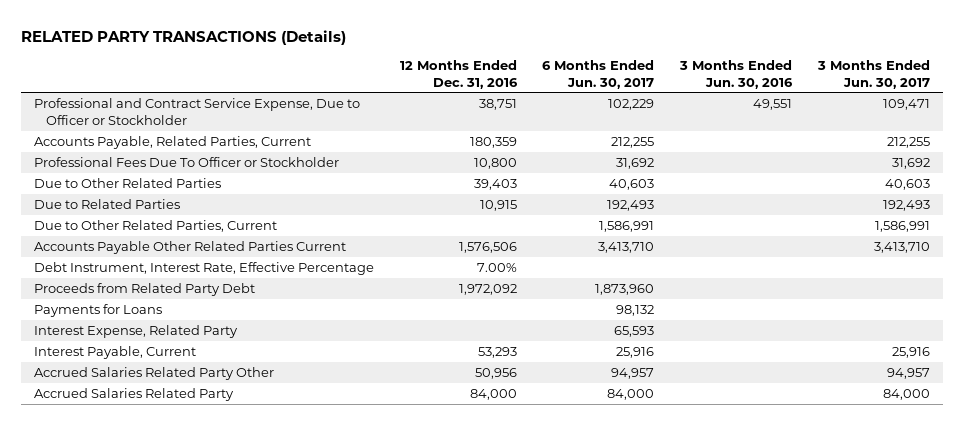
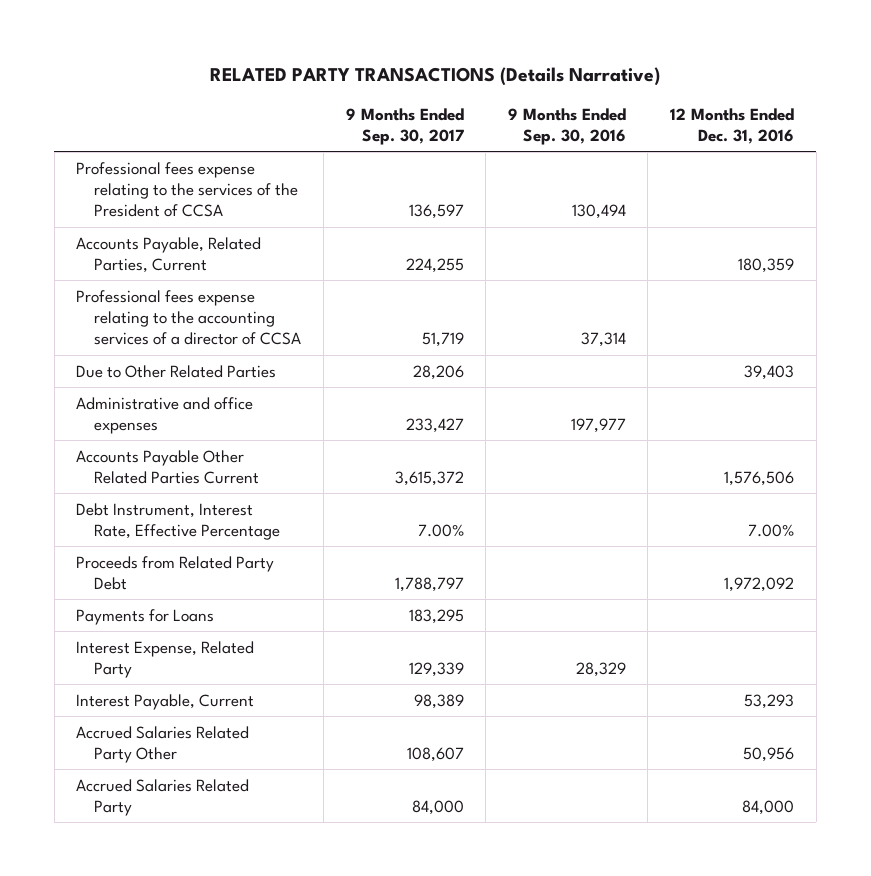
[21,29,347,45] RELATED PARTY TRANSACTIONS (Details) -> [210,66,661,86] RELATED PARTY TRANSACTIONS (Details Narrative)
[542,59,655,89] 6 Months Ended Jun. 30, 2017 -> none
[679,59,794,89] 3 Months Ended Jun. 30, 2016 -> none
[816,59,930,89] 3 Months Ended Jun. 30, 2017 -> none
none -> [345,107,464,145] 9 Months Ended Sep. 30, 2017
none -> [507,107,626,145] 9 Months Ended Sep. 30, 2016
[34,97,361,125] Professional and Contract Service Expense, Due to Officer or Stockholder -> none
none -> [76,161,299,218] Professional fees expense relating to the services of the President of CCSA
[34,156,340,167] Professional Fees Due To Officer or Stockholder -> none
none -> [76,289,302,346] Professional fees expense relating to the accounting services of a director of CCSA
[34,198,181,209] Due to Related Parties -> none
[34,219,278,232] Due to Other Related Parties, Current -> none
none -> [76,396,254,434] Administrative and office expenses

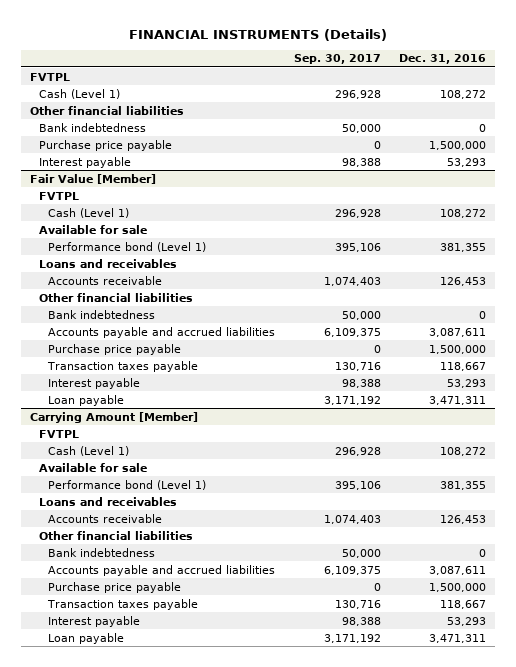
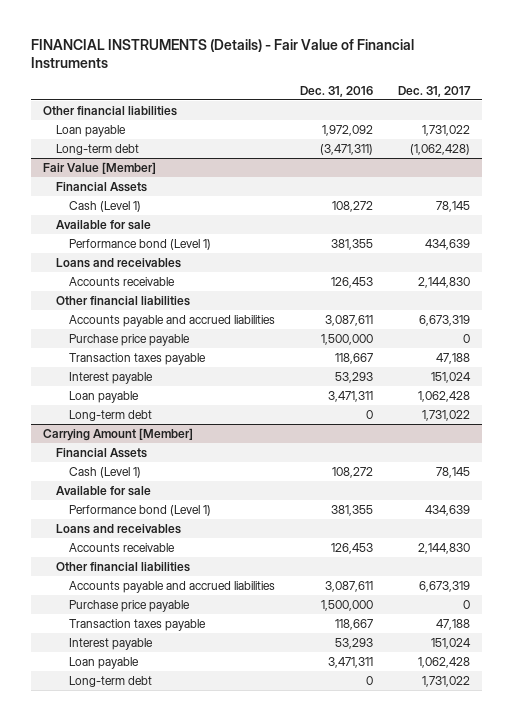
[129,28,388,41] FINANCIAL INSTRUMENTS (Details) -> [30,38,414,69] FINANCIAL INSTRUMENTS (Details) - Fair Value of Financial Instruments
[293,54,381,65] Sep. 30, 2017 -> none
none -> [397,85,471,97] Dec. 31, 2017
[30,72,71,81] FVTPL -> none
[39,88,121,99] Cash (Level 1) -> none
[39,122,147,132] Bank indebtedness -> none
[39,139,173,151] Purchase price payable -> none
[39,156,132,168] Interest payable -> none
none -> [56,125,127,138] Loan payable
none -> [56,144,140,156] Long-term debt
[39,191,80,200] FVTPL -> none
none -> [56,182,148,193] Financial Assets
[48,309,156,319] Bank indebtedness -> none
none -> [68,410,152,422] Long-term debt
[39,429,80,438] FVTPL -> none
none -> [56,448,148,459] Financial Assets
[48,547,156,557] Bank indebtedness -> none
none -> [68,676,152,688] Long-term debt

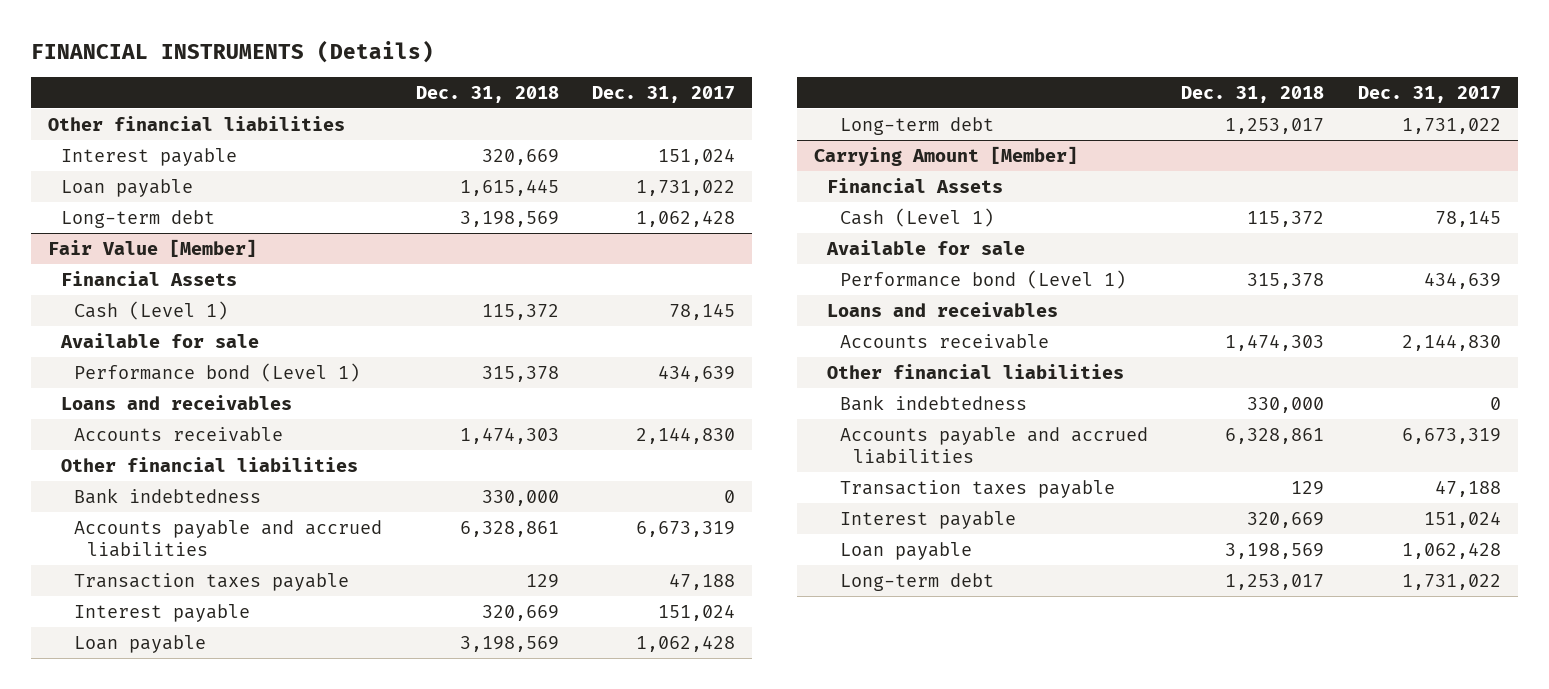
[30,38,414,69] FINANCIAL INSTRUMENTS (Details) - Fair Value of Financial Instruments -> [31,39,435,63] FINANCIAL INSTRUMENTS (Details)
[299,85,373,97] Dec. 31, 2016 -> none
none -> [415,85,559,103] Dec. 31, 2018
none -> [61,147,238,166] Interest payable
[409,144,470,156] (1,062,428) -> [636,210,736,227] 1,062,428
none -> [74,487,262,504] Bank indebtedness
[68,334,190,347] Purchase price payable -> none
none -> [839,394,1027,411] Bank indebtedness
[68,600,190,613] Purchase price payable -> none

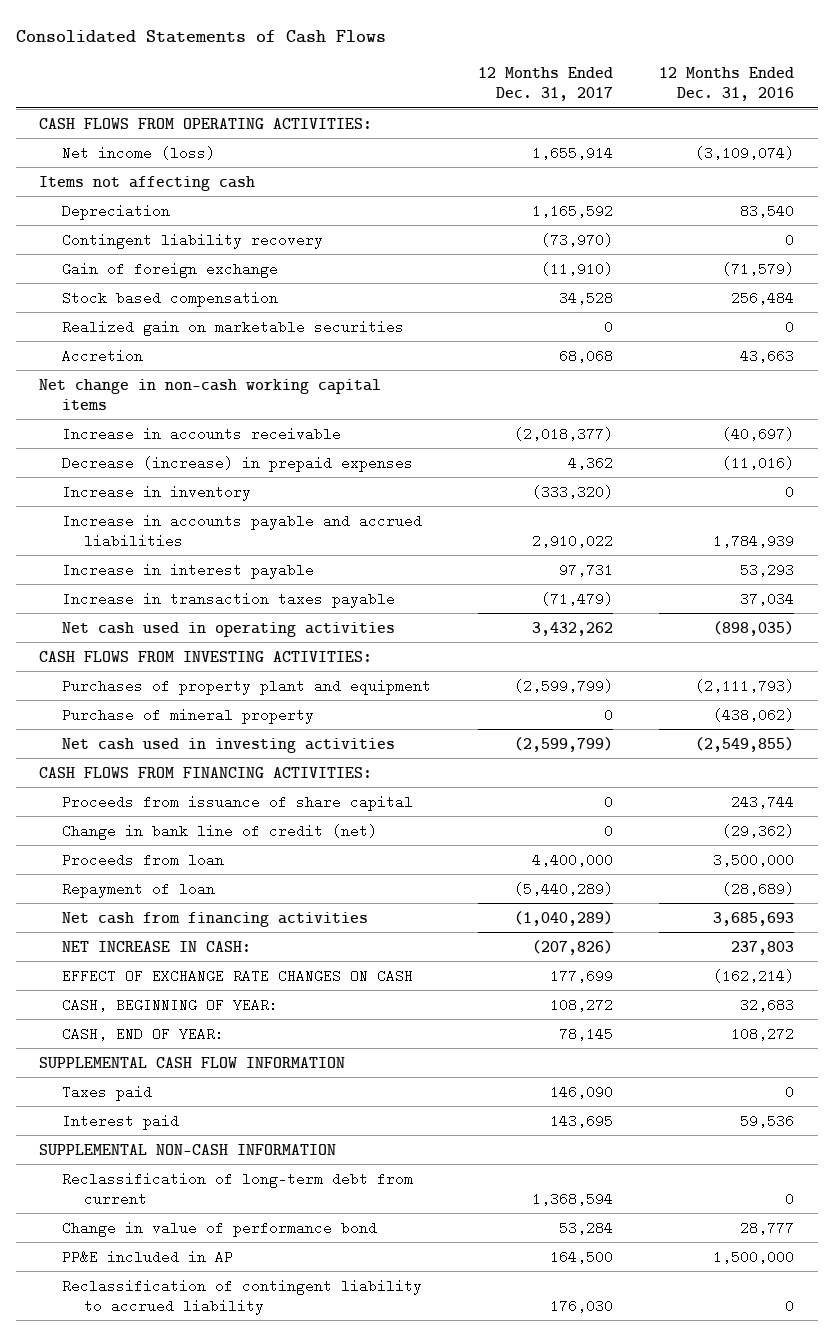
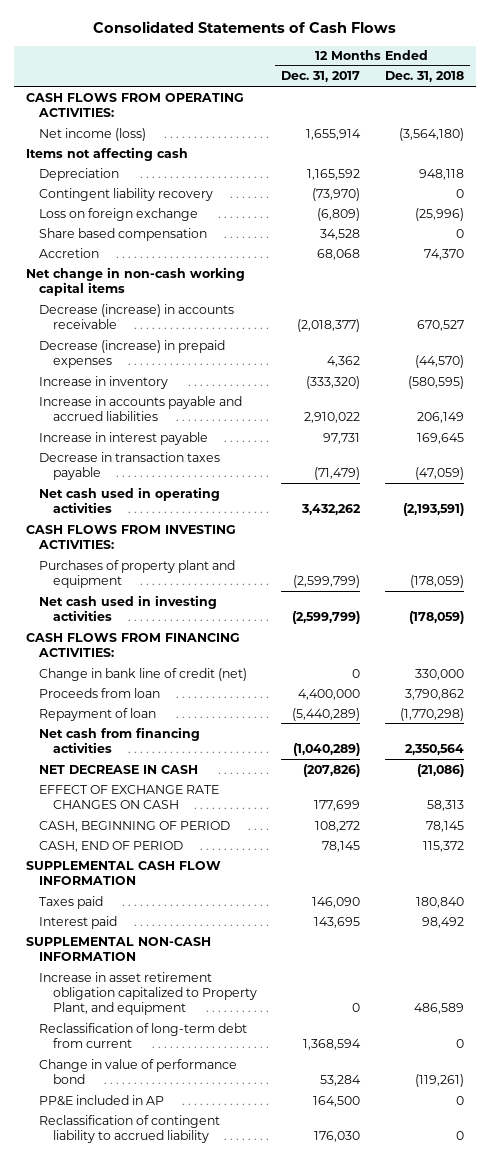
[659,67,795,102] 12 Months Ended Dec. 31, 2016 -> none
none -> [384,71,464,83] Dec. 31, 2018
[61,261,278,278] Gain of foreign exchange -> none
[61,319,404,336] Realized gain on marketable securities -> none
none -> [39,207,199,221] Loss on foreign exchange
[61,290,278,307] Stock based compensation -> [39,227,208,241] Share based compensation
[61,426,341,441] Increase in accounts receivable -> [39,303,235,330] Decrease (increase) in accounts receivable
[61,591,395,608] Increase in transaction taxes payable -> [39,451,221,481] Decrease in transaction taxes payable
[61,707,314,724] Purchase of mineral property -> none
[61,794,413,811] Proceeds from issuance of share capital -> none
[61,940,251,952] NET INCREASE IN CASH: -> [39,764,199,774] NET DECREASE IN CASH
[61,997,278,1012] CASH, BEGINNING OF YEAR: -> [39,820,231,832] CASH, BEGINNING OF PERIOD
[61,1026,224,1041] CASH, END OF YEAR: -> [39,840,184,852] CASH, END OF PERIOD
none -> [39,971,257,1016] Increase in asset retirement obligation capitalized to Property Plant, and equipment

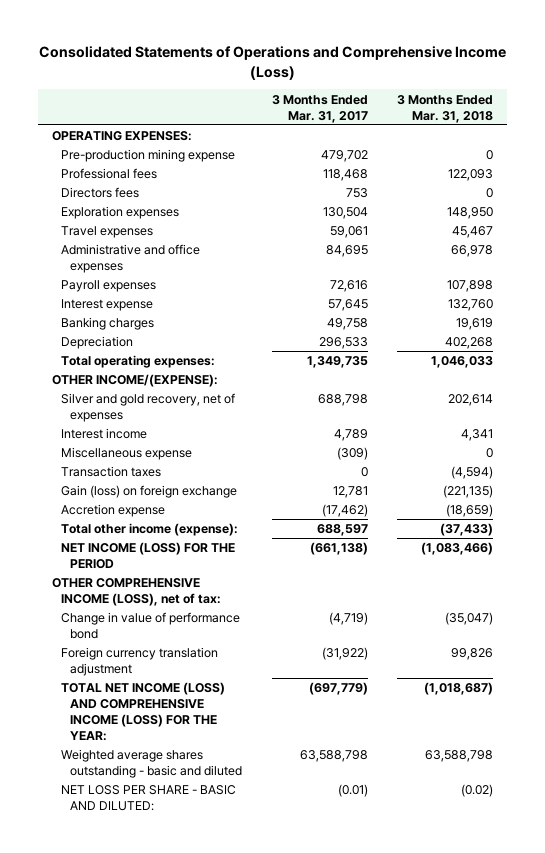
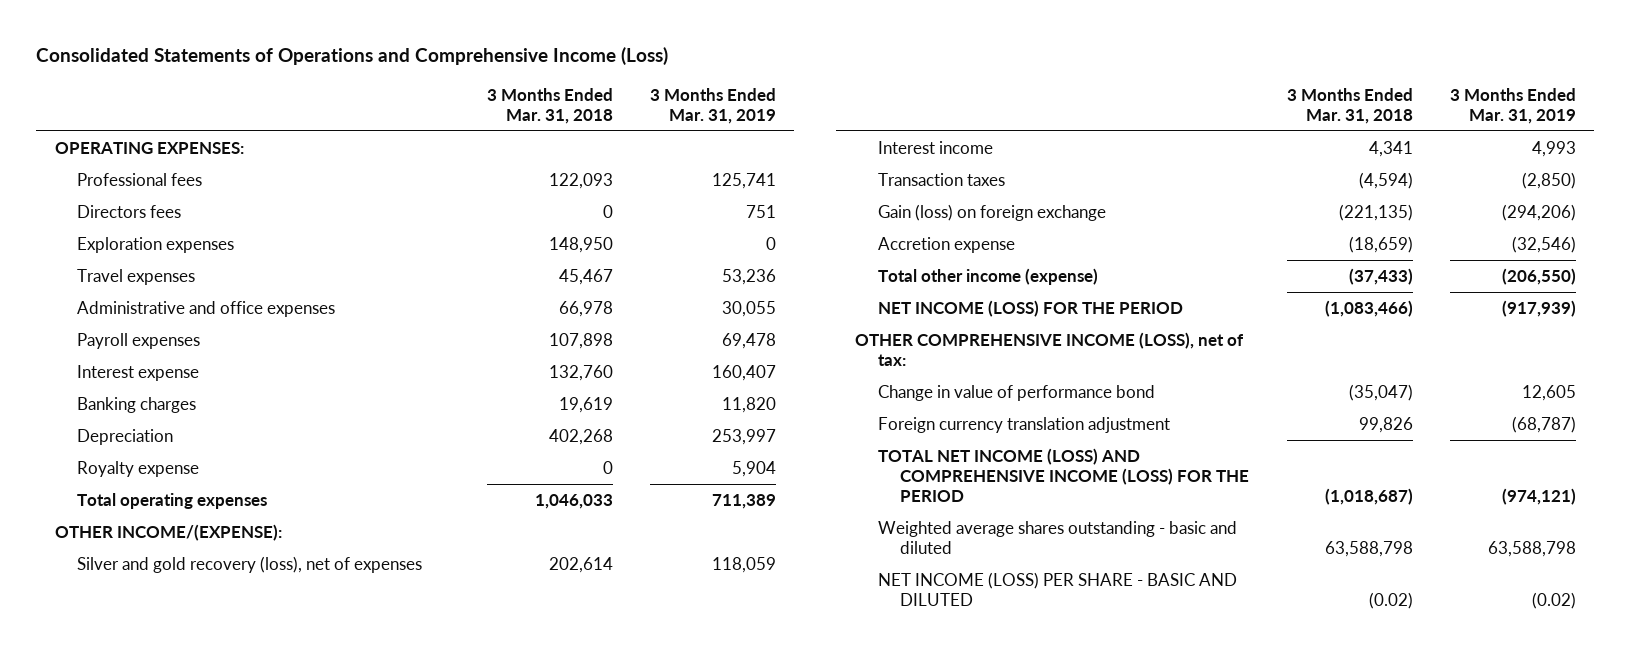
[271,94,368,123] 3 Months Ended Mar. 31, 2017 -> none
none -> [649,87,776,124] 3 Months Ended Mar. 31, 2019
[61,149,236,163] Pre-production mining expense -> none
none -> [77,461,200,478] Royalty expense
[61,355,216,369] Total operating expenses: -> [77,493,268,510] Total operating expenses
[61,393,236,423] Silver and gold recovery, net of expenses -> [77,556,423,574] Silver and gold recovery (loss), net of expenses
[61,447,193,461] Miscellaneous expense -> none
[61,523,239,537] Total other income (expense): -> [877,268,1098,286] Total other income (expense)
[61,682,226,742] TOTAL NET INCOME (LOSS) AND COMPREHENSIVE INCOME (LOSS) FOR THE YEAR: -> [877,448,1250,502] TOTAL NET INCOME (LOSS) AND COMPREHENSIVE INCOME (LOSS) FOR THE PERIOD
[61,785,237,812] NET LOSS PER SHARE - BASIC AND DILUTED: -> [877,572,1237,606] NET INCOME (LOSS) PER SHARE - BASIC AND DILUTED

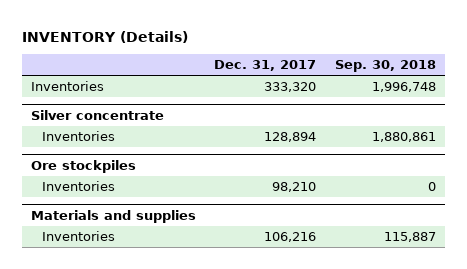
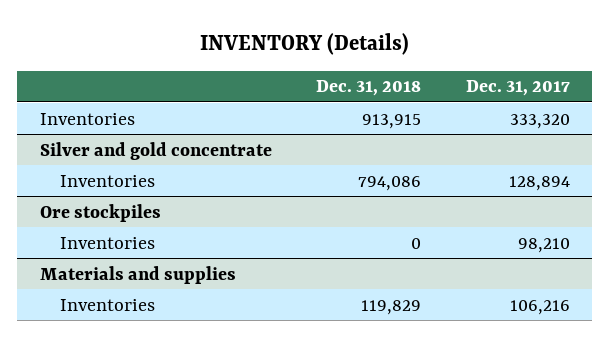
[334,60,436,73] Sep. 30, 2018 -> none
none -> [316,80,422,97] Dec. 31, 2018
[31,110,165,121] Silver concentrate -> [39,141,272,160] Silver and gold concentrate

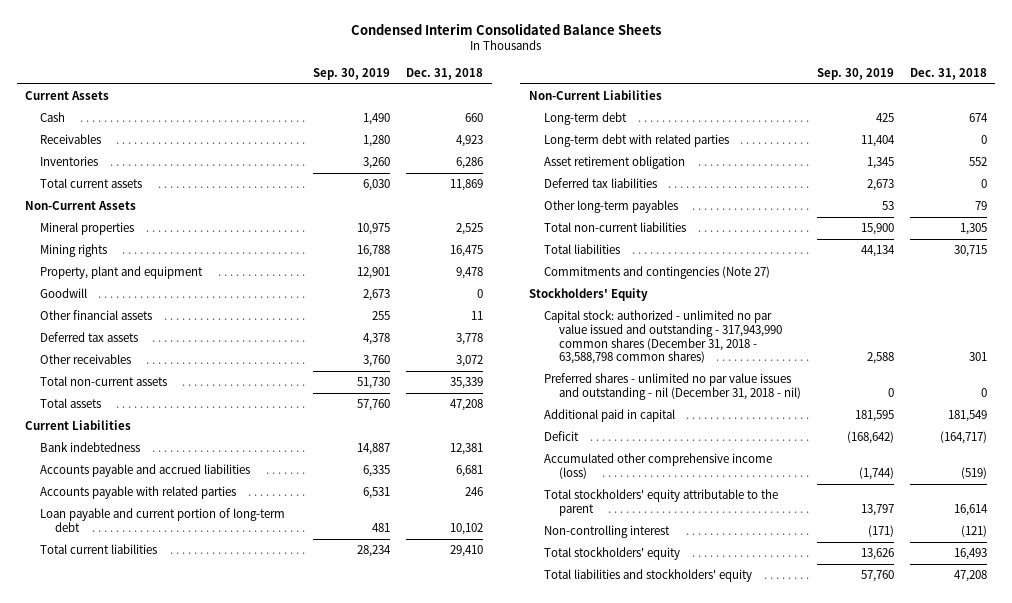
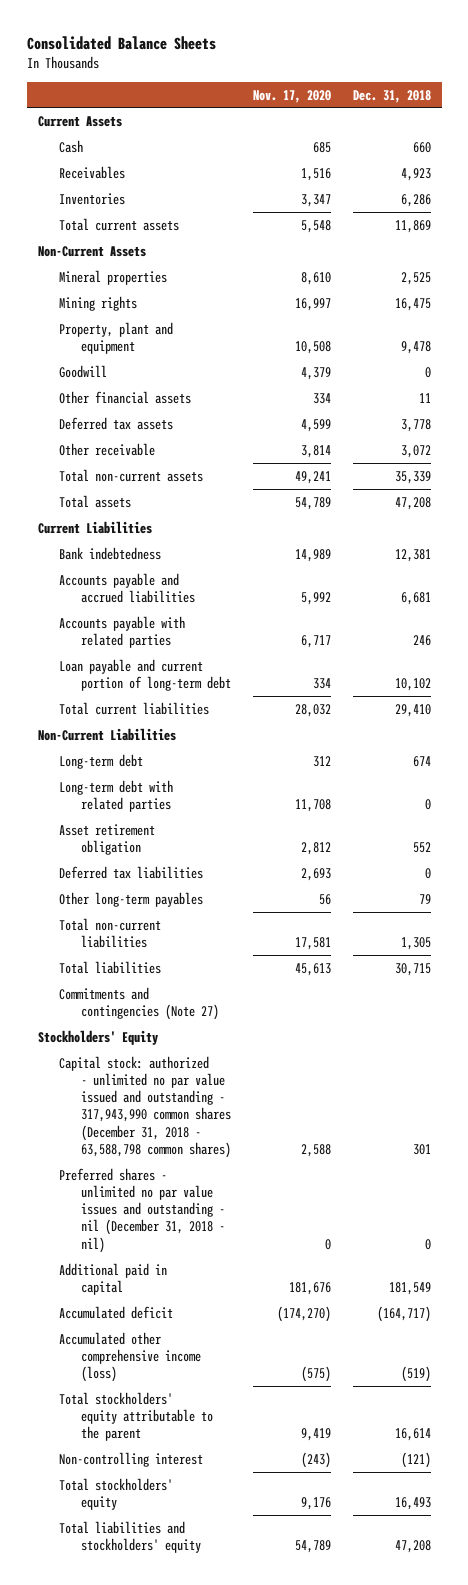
[351,22,662,35] Condensed Interim Consolidated Balance Sheets -> [26,35,216,50] Consolidated Balance Sheets
[313,67,391,80] Sep. 30, 2019 -> none
none -> [252,89,331,103] Nov. 17, 2020
[39,354,131,365] Other receivables -> [59,442,156,456] Other receivable
[543,431,579,442] Deficit -> [59,1305,174,1319] Accumulated deficit

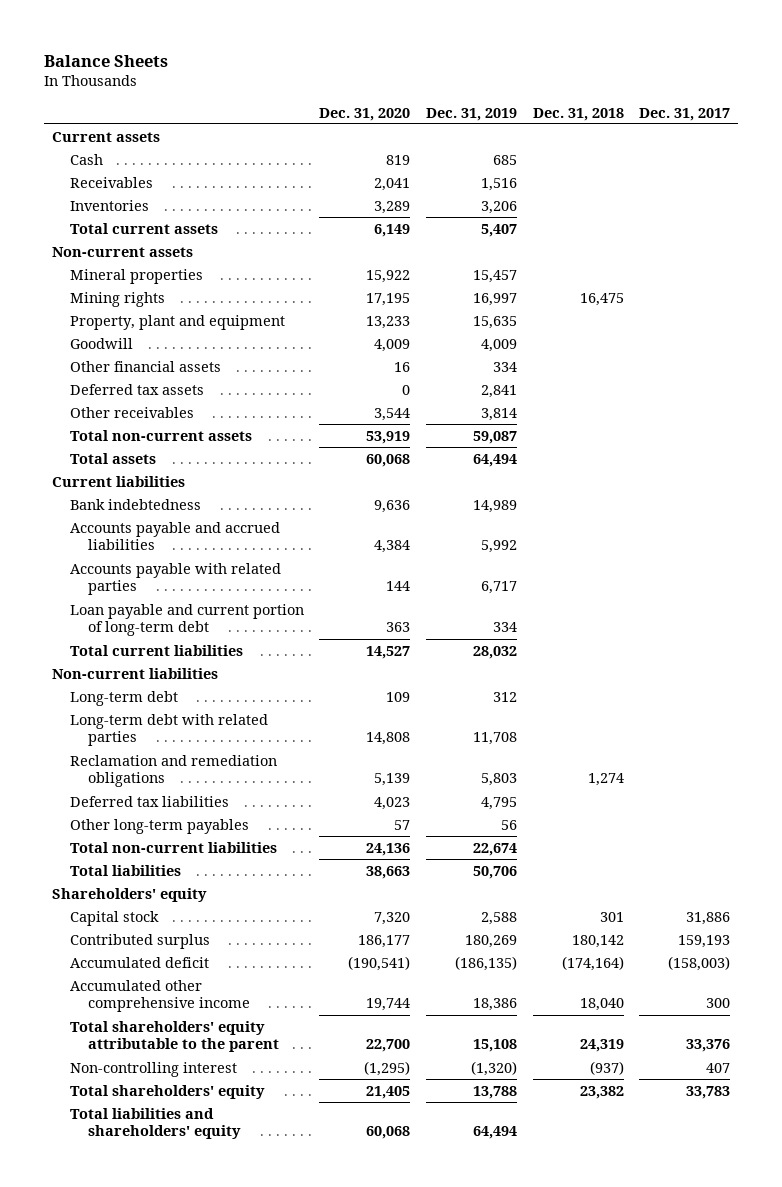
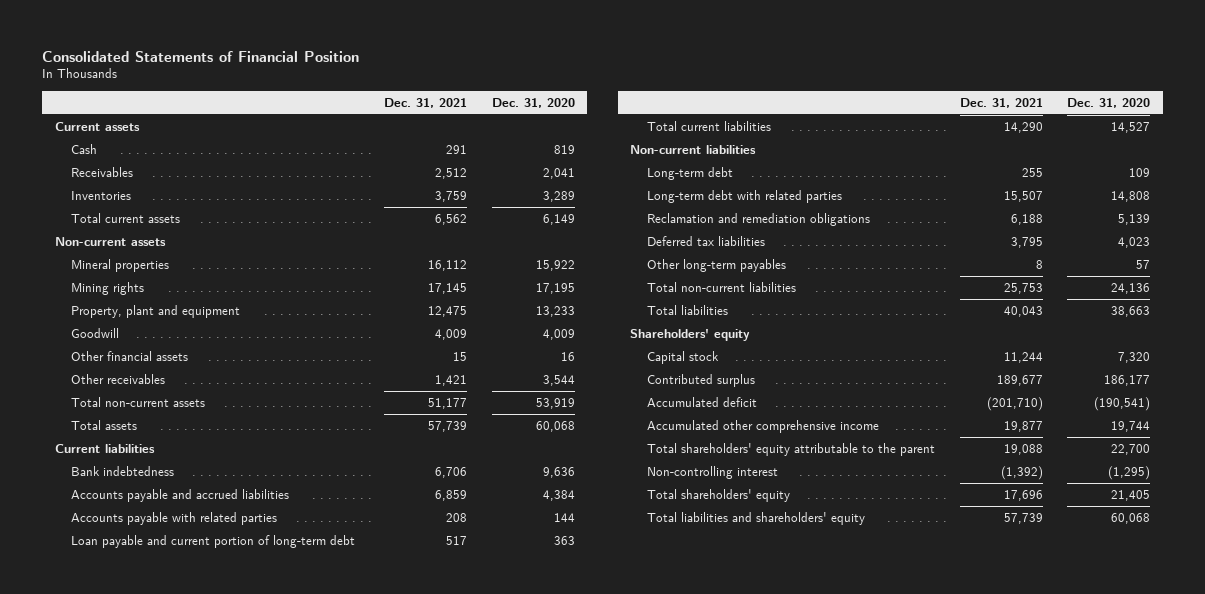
[44,54,169,67] Balance Sheets -> [42,50,360,62] Consolidated Statements of Financial Position
[425,107,517,121] Dec. 31, 2019 -> none
[532,107,624,121] Dec. 31, 2018 -> none
[639,107,731,121] Dec. 31, 2017 -> none
none -> [383,97,467,108] Dec. 31, 2021
[69,383,204,395] Deferred tax assets -> none

